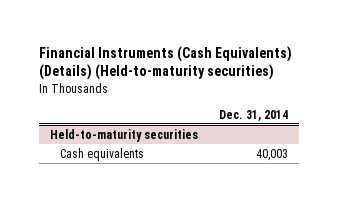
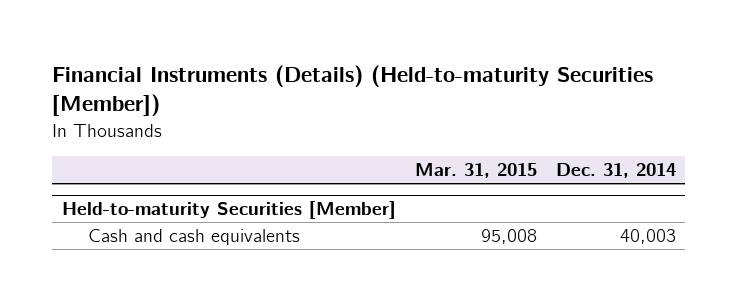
[39,45,293,81] Financial Instruments (Cash Equivalents) (Details) (Held-to-maturity securities) -> [52,64,654,117] Financial Instruments (Details) (Held-to-maturity Securities [Member])
none -> [414,163,537,179] Mar. 31, 2015
[49,128,198,142] Held-to-maturity securities -> [61,201,396,220] Held-to-maturity Securities [Member]
[59,147,144,161] Cash equivalents -> [87,229,300,246] Cash and cash equivalents

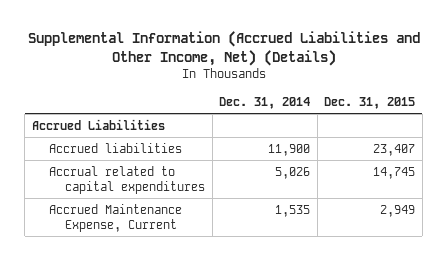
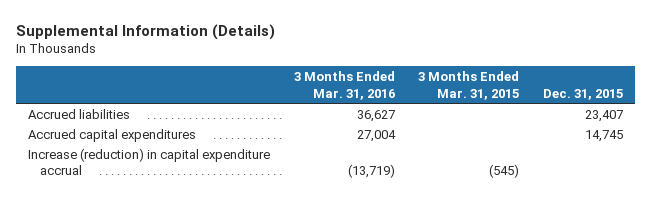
[27,31,420,66] Supplemental Information (Accrued Liabilities and Other Income, Net) (Details) -> [15,24,275,41] Supplemental Information (Details)
[219,96,311,109] Dec. 31, 2014 -> none
none -> [293,71,395,100] 3 Months Ended Mar. 31, 2016
none -> [418,71,520,100] 3 Months Ended Mar. 31, 2015
[31,118,165,130] Accrued Liabilities -> none
[48,203,182,232] Accrued Maintenance Expense, Current -> none
[48,165,206,194] Accrual related to capital expenditures -> [27,128,196,142] Accrued capital expenditures
none -> [27,147,270,176] Increase (reduction) in capital expenditure accrual

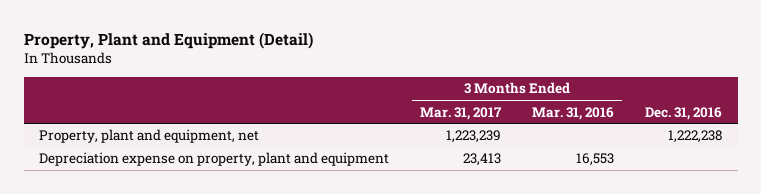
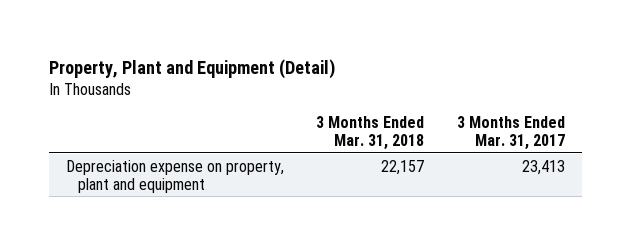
[532,106,615,120] Mar. 31, 2016 -> none
[645,106,723,120] Dec. 31, 2016 -> none
none -> [316,116,425,151] 3 Months Ended Mar. 31, 2018
[39,129,260,144] Property, plant and equipment, net -> none

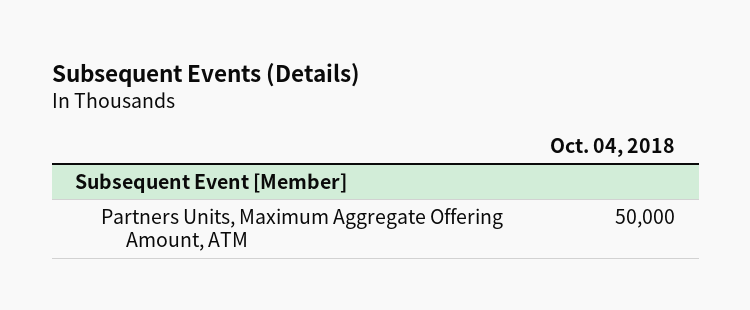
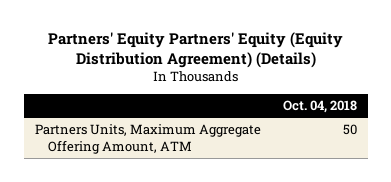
[51,63,360,88] Subsequent Events (Details) -> [47,31,343,68] Partners' Equity Partners' Equity (Equity Distribution Agreement) (Details)
[75,172,348,193] Subsequent Event [Member] -> none
[614,208,675,228] 50,000 -> [342,124,357,136] 50

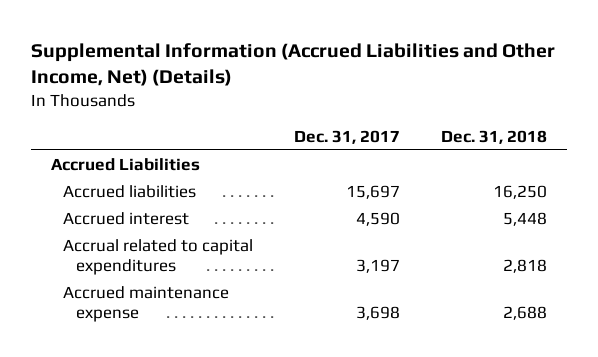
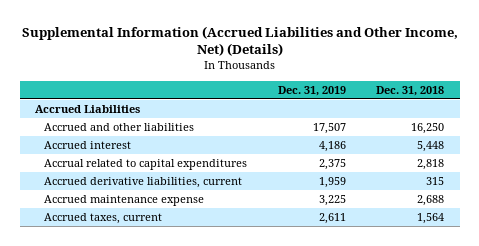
[293,129,400,144] Dec. 31, 2017 -> none
none -> [277,85,346,96] Dec. 31, 2019
[63,185,197,199] Accrued liabilities -> [43,123,194,132] Accrued and other liabilities
none -> [43,177,242,189] Accrued derivative liabilities, current
none -> [43,213,162,225] Accrued taxes, current

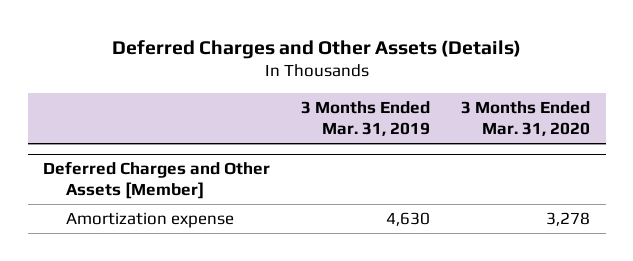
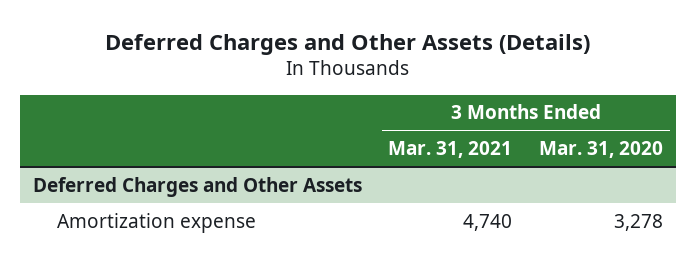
[301,101,431,136] 3 Months Ended Mar. 31, 2019 -> none
none -> [388,141,513,159] Mar. 31, 2021
[43,161,271,200] Deferred Charges and Other Assets [Member] -> [33,176,363,197] Deferred Charges and Other Assets

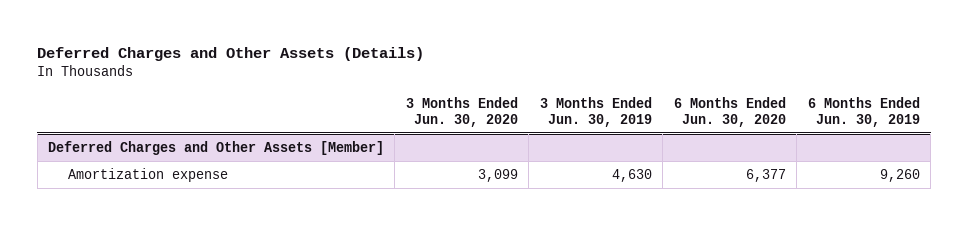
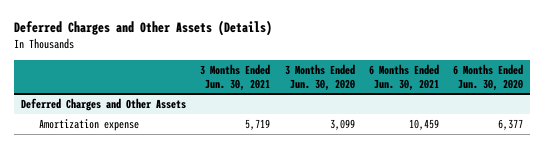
[539,96,652,128] 3 Months Ended Jun. 30, 2019 -> none
[807,96,920,128] 6 Months Ended Jun. 30, 2019 -> none
none -> [200,63,271,91] 3 Months Ended Jun. 30, 2021
none -> [368,63,439,91] 6 Months Ended Jun. 30, 2021
[48,140,385,155] Deferred Charges and Other Assets [Member] -> [21,97,187,111] Deferred Charges and Other Assets

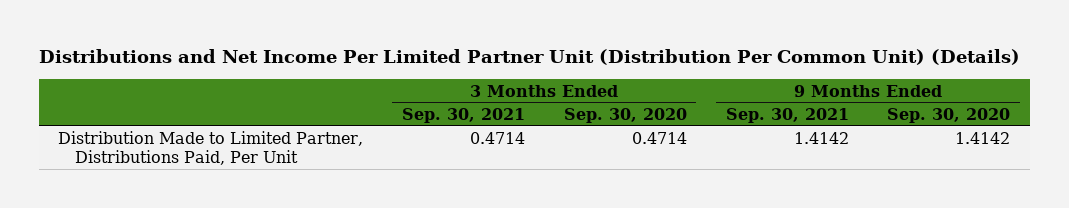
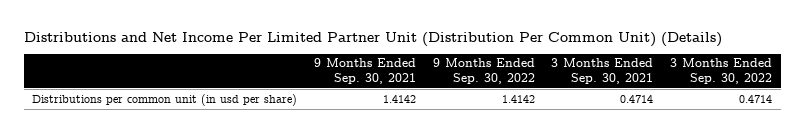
[563,107,687,123] Sep. 30, 2020 -> none
[887,107,1011,123] Sep. 30, 2020 -> none
none -> [432,58,535,85] 9 Months Ended Sep. 30, 2022
none -> [670,58,773,85] 3 Months Ended Sep. 30, 2022
[58,131,364,165] Distribution Made to Limited Partner, Distributions Paid, Per Unit -> [32,93,298,106] Distributions per common unit (in usd per share)

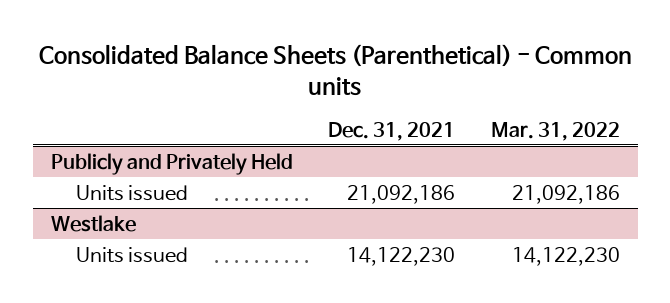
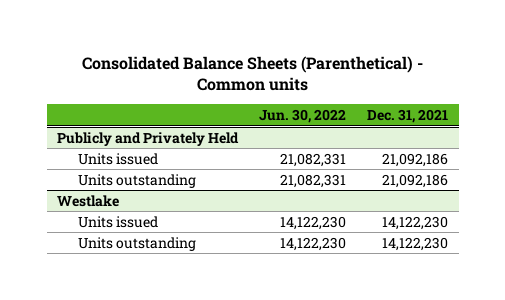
[490,121,620,141] Mar. 31, 2022 -> none
none -> [259,109,347,124] Jun. 30, 2022
none -> [78,173,197,188] Units outstanding
none -> [78,236,197,251] Units outstanding

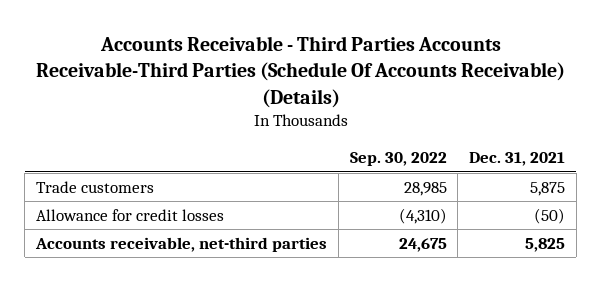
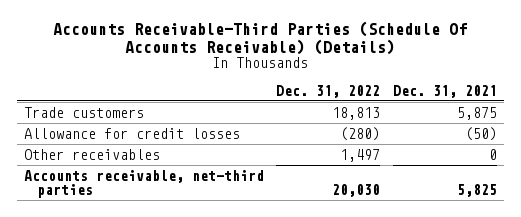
[35,36,565,108] Accounts Receivable - Third Parties Accounts Receivable-Third Parties (Schedule Of Accounts Receivable) (Details) -> [53,21,468,55] Accounts Receivable-Third Parties (Schedule Of Accounts Receivable) (Details)
[349,152,447,167] Sep. 30, 2022 -> none
none -> [276,84,381,98] Dec. 31, 2022
none -> [23,148,160,160] Other receivables

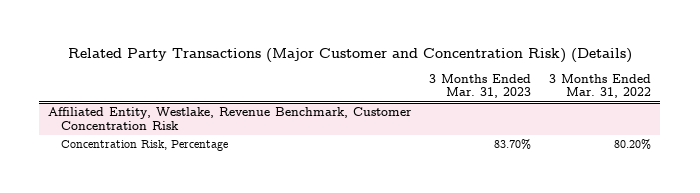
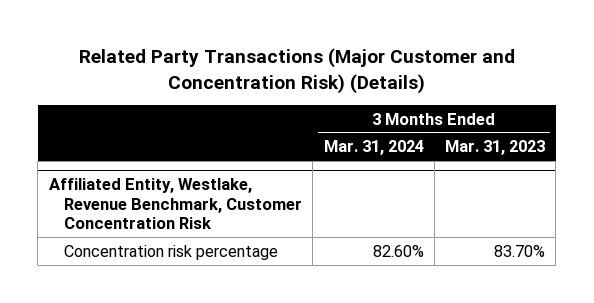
[549,73,652,99] 3 Months Ended Mar. 31, 2022 -> none
none -> [323,140,424,156] Mar. 31, 2024
[60,140,228,152] Concentration Risk, Percentage -> [64,244,279,260] Concentration risk percentage

